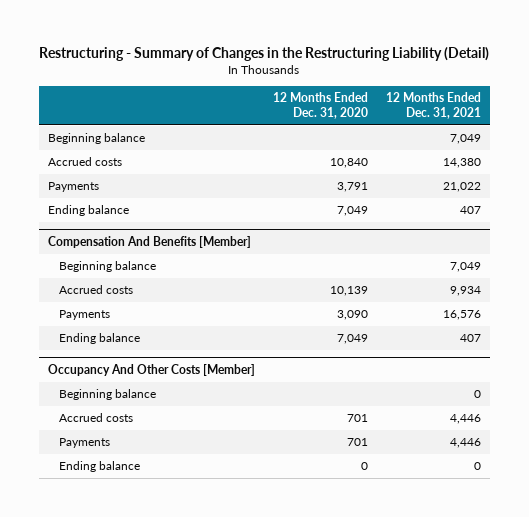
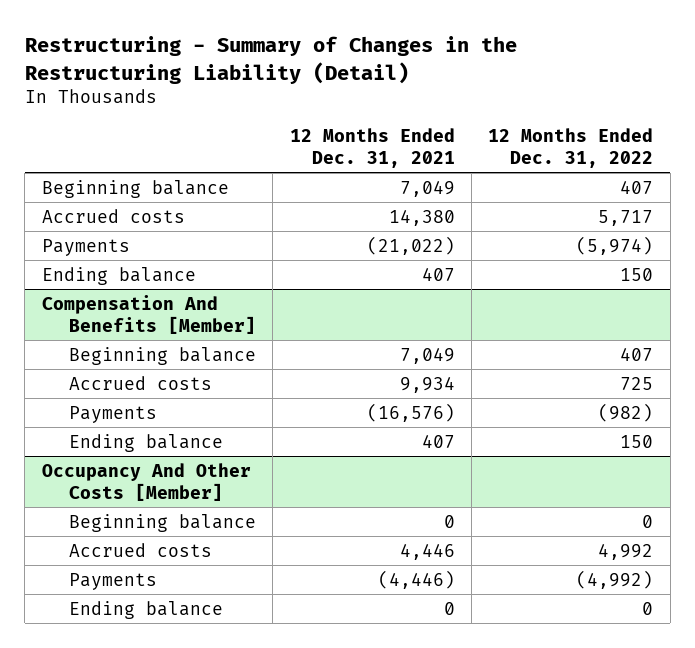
[272,91,368,120] 12 Months Ended Dec. 31, 2020 -> none
none -> [488,127,654,168] 12 Months Ended Dec. 31, 2022
[442,182,481,193] 21,022 -> [366,235,455,255] (21,022)
[442,310,481,321] 16,576 -> [366,402,455,422] (16,576)
[449,438,481,449] 4,446 -> [377,569,455,589] (4,446)

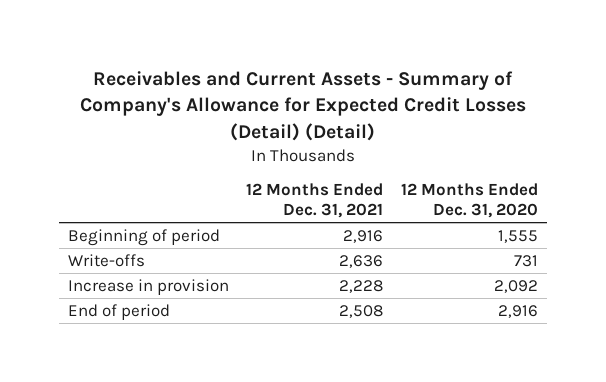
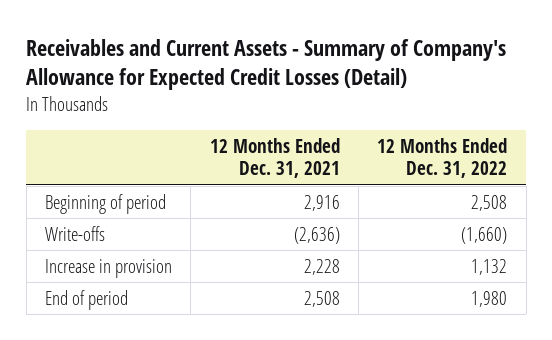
[79,71,526,141] Receivables and Current Assets - Summary of Company's Allowance for Expected Credit Losses (Detail) (Detail) -> [26,38,507,91] Receivables and Current Assets - Summary of Company's Allowance for Expected Credit Losses (Detail)
[401,183,539,219] 12 Months Ended Dec. 31, 2020 -> none
none -> [377,137,508,179] 12 Months Ended Dec. 31, 2022
[339,254,384,268] 2,636 -> [293,226,340,244] (2,636)

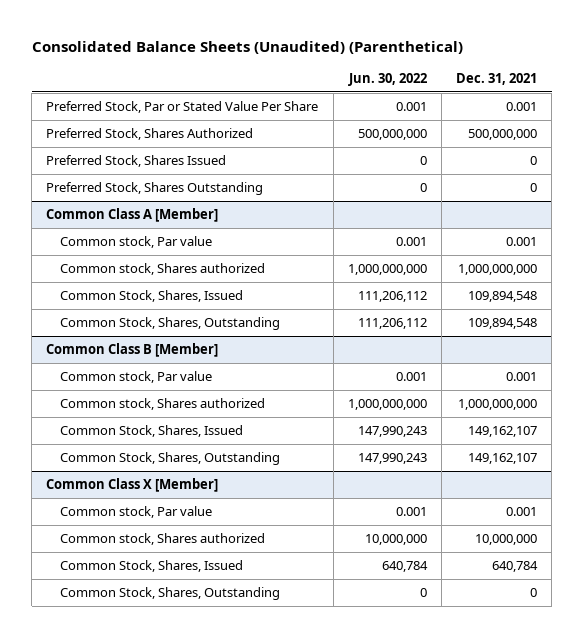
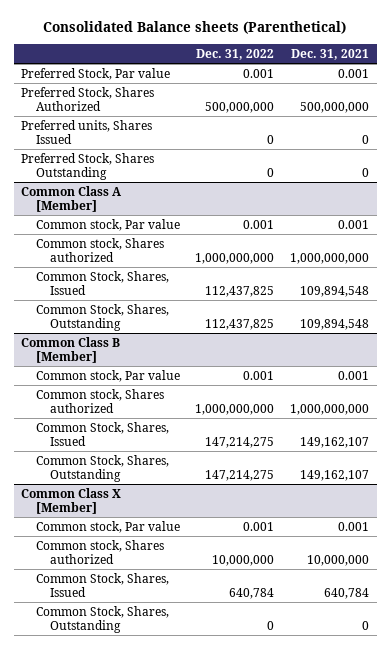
[31,40,463,54] Consolidated Balance Sheets (Unaudited) (Parenthetical) -> [43,21,347,35] Consolidated Balance sheets (Parenthetical)
[347,73,427,87] Jun. 30, 2022 -> none
none -> [196,48,275,60] Dec. 31, 2022
[46,101,319,114] Preferred Stock, Par or Stated Value Per Share -> [21,67,171,80] Preferred Stock, Par value
[46,155,227,168] Preferred Stock, Shares Issued -> [21,119,153,145] Preferred units, Shares Issued

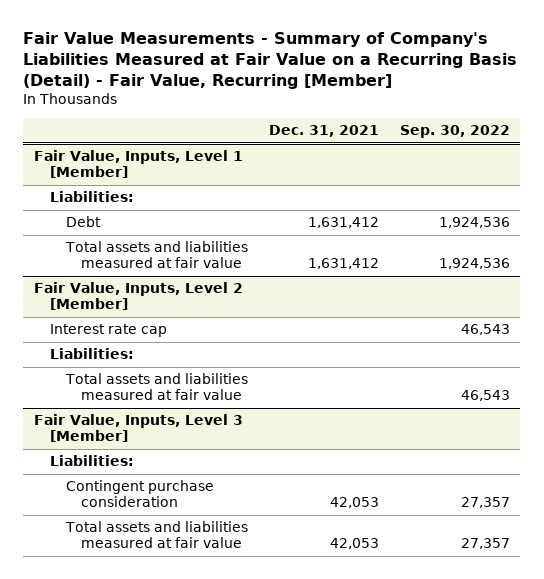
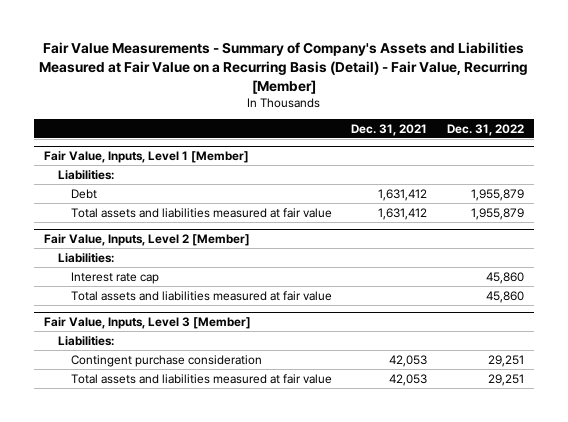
[23,32,518,89] Fair Value Measurements - Summary of Company's Liabilities Measured at Fair Value on a Recurring Basis (Detail) - Fair Value, Recurring [Member] -> [39,42,529,94] Fair Value Measurements - Summary of Company's Assets and Liabilities Measured at Fair Value on a Recurring Basis (Detail) - Fair Value, Recurring [Member]
[399,125,510,139] Sep. 30, 2022 -> none
none -> [447,123,525,136] Dec. 31, 2022
[49,324,167,338] Interest rate cap -> [70,271,159,284] Interest rate cap

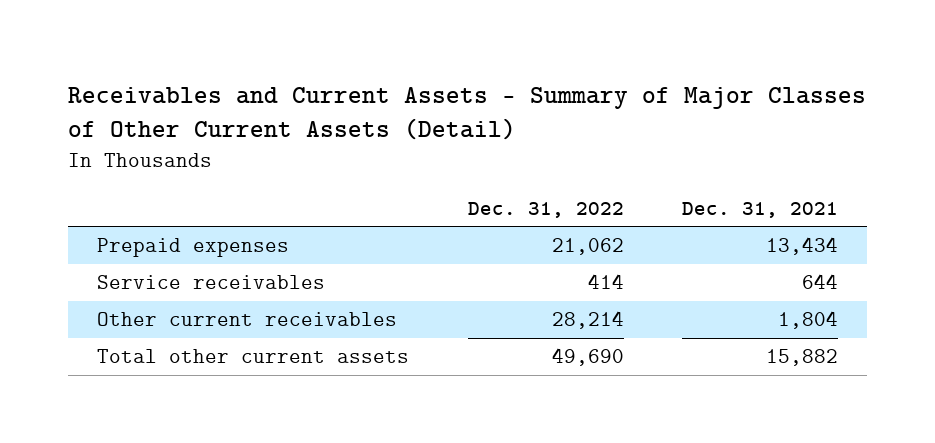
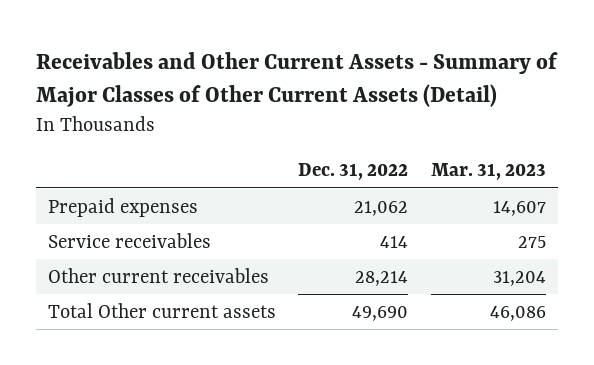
[68,86,867,141] Receivables and Current Assets - Summary of Major Classes of Other Current Assets (Detail) -> [36,52,559,108] Receivables and Other Current Assets - Summary of Major Classes of Other Current Assets (Detail)
[681,201,838,218] Dec. 31, 2021 -> none
none -> [431,163,547,181] Mar. 31, 2023
[97,349,410,364] Total other current assets -> [47,302,276,318] Total Other current assets

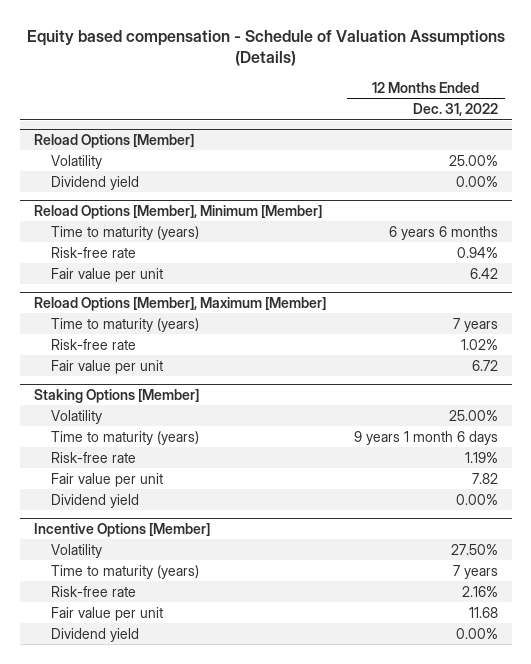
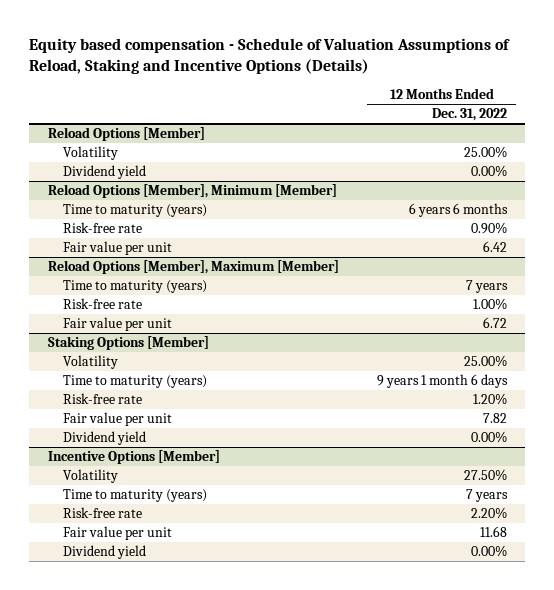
[26,29,505,67] Equity based compensation - Schedule of Valuation Assumptions (Details) -> [28,38,510,75] Equity based compensation - Schedule of Valuation Assumptions of Reload, Staking and Incentive Options (Details)
[456,246,498,258] 0.94% -> [470,222,507,235] 0.90%
[460,338,498,350] 1.02% -> [472,298,507,311] 1.00%
[464,451,498,463] 1.19% -> [472,393,507,406] 1.20%
[461,585,498,597] 2.16% -> [470,507,507,520] 2.20%

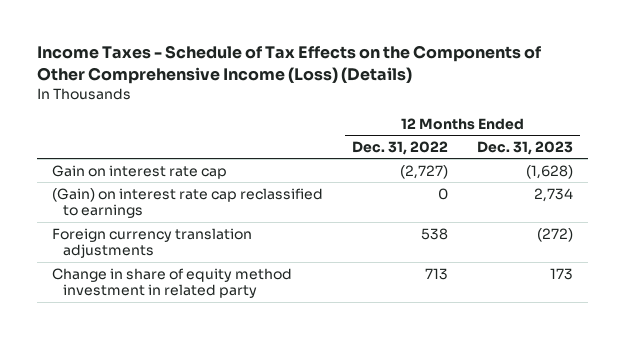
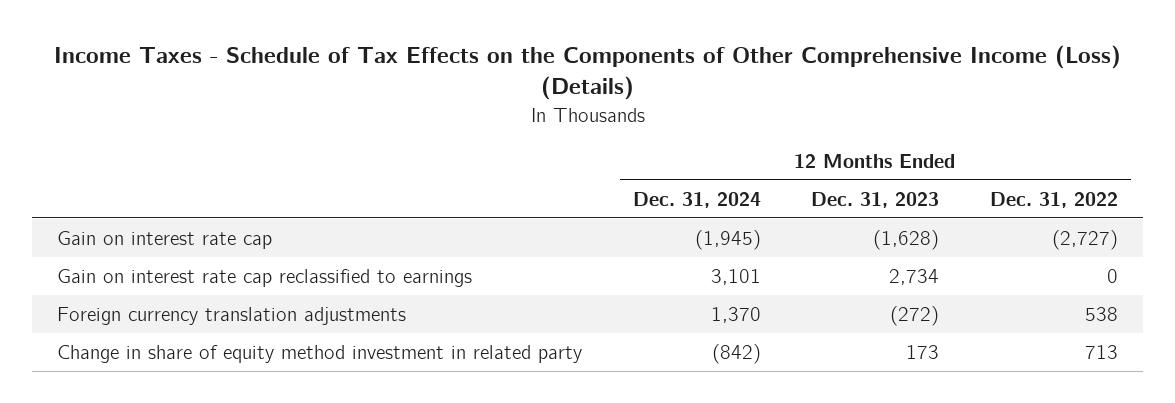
none -> [632,191,761,208] Dec. 31, 2024
[51,187,323,219] (Gain) on interest rate cap reclassified to earnings -> [57,268,473,287] Gain on interest rate cap reclassified to earnings

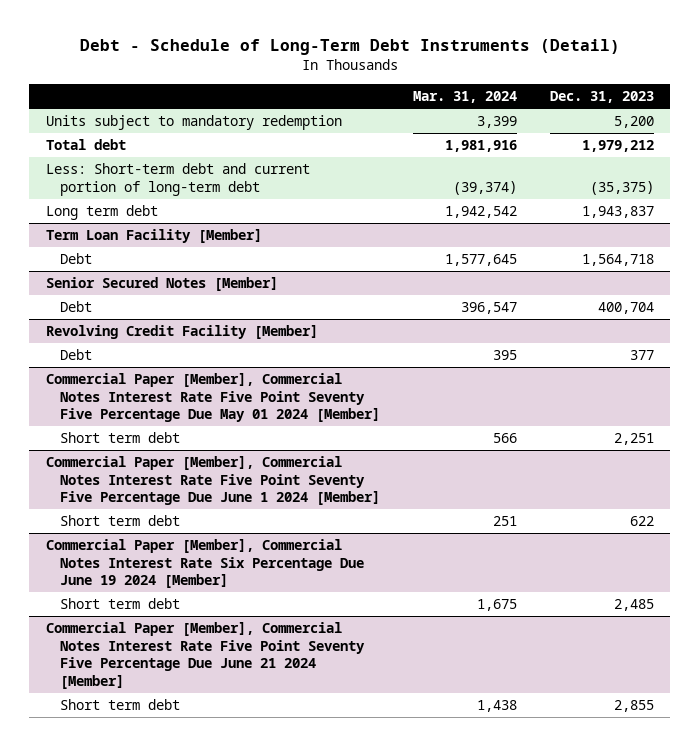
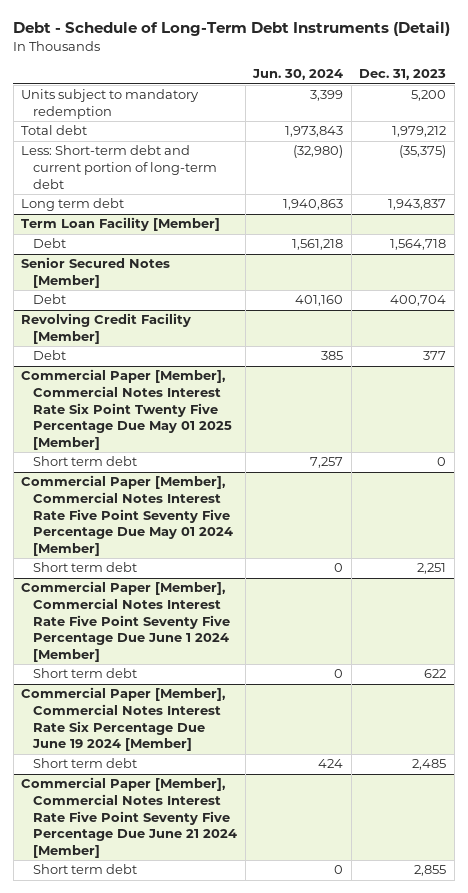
[412,91,517,104] Mar. 31, 2024 -> none
none -> [252,69,344,81] Jun. 30, 2024
none -> [21,369,233,450] Commercial Paper [Member], Commercial Notes Interest Rate Six Point Twenty Five Percentage Due May 01 2025 [Member]
none -> [33,456,138,467] Short term debt

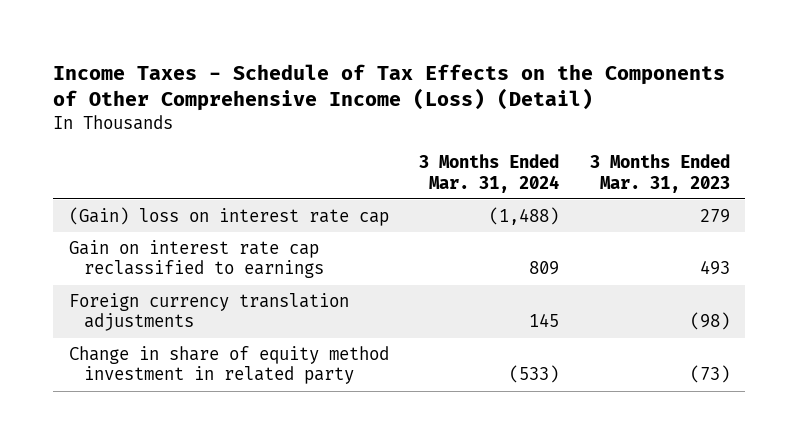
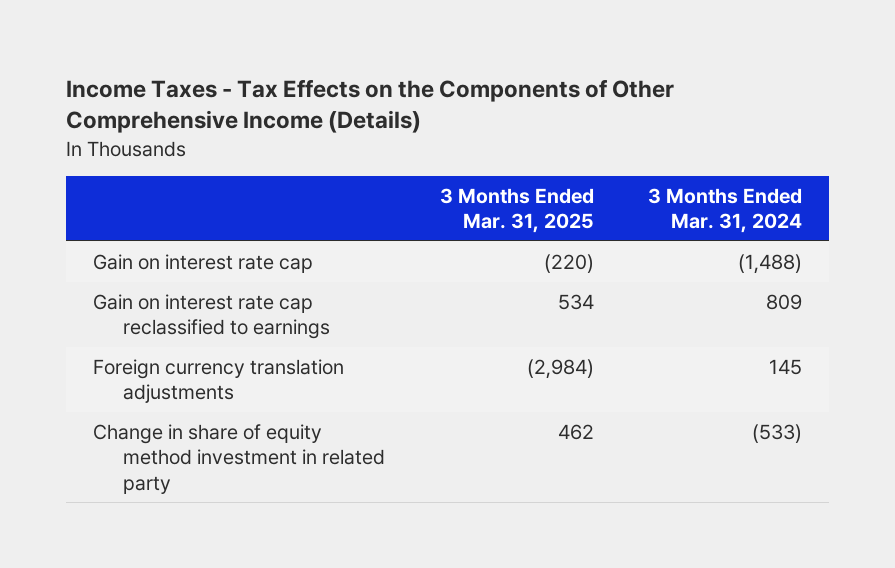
[53,63,726,112] Income Taxes - Schedule of Tax Effects on the Components of Other Comprehensive Income (Loss) (Detail) -> [65,79,674,134] Income Taxes - Tax Effects on the Components of Other Comprehensive Income (Details)
[589,154,730,193] 3 Months Ended Mar. 31, 2023 -> none
none -> [439,187,594,234] 3 Months Ended Mar. 31, 2025
[68,207,389,227] (Gain) loss on interest rate cap -> [93,254,314,274] Gain on interest rate cap

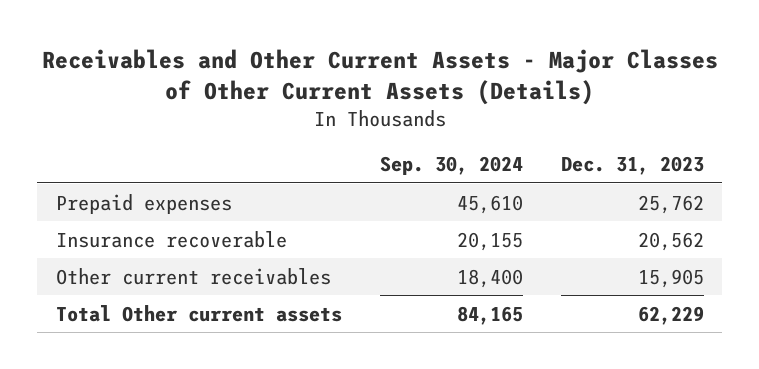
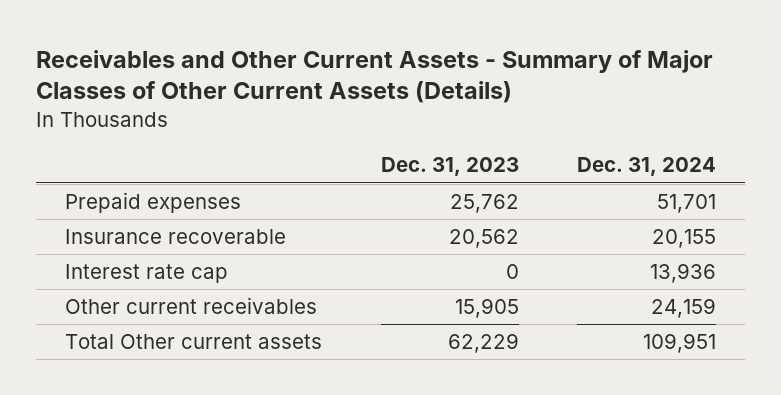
[41,48,718,105] Receivables and Other Current Assets - Major Classes of Other Current Assets (Details) -> [35,49,713,104] Receivables and Other Current Assets - Summary of Major Classes of Other Current Assets (Details)
[379,156,523,176] Sep. 30, 2024 -> none
none -> [577,157,717,177] Dec. 31, 2024
none -> [65,264,229,284] Interest rate cap

